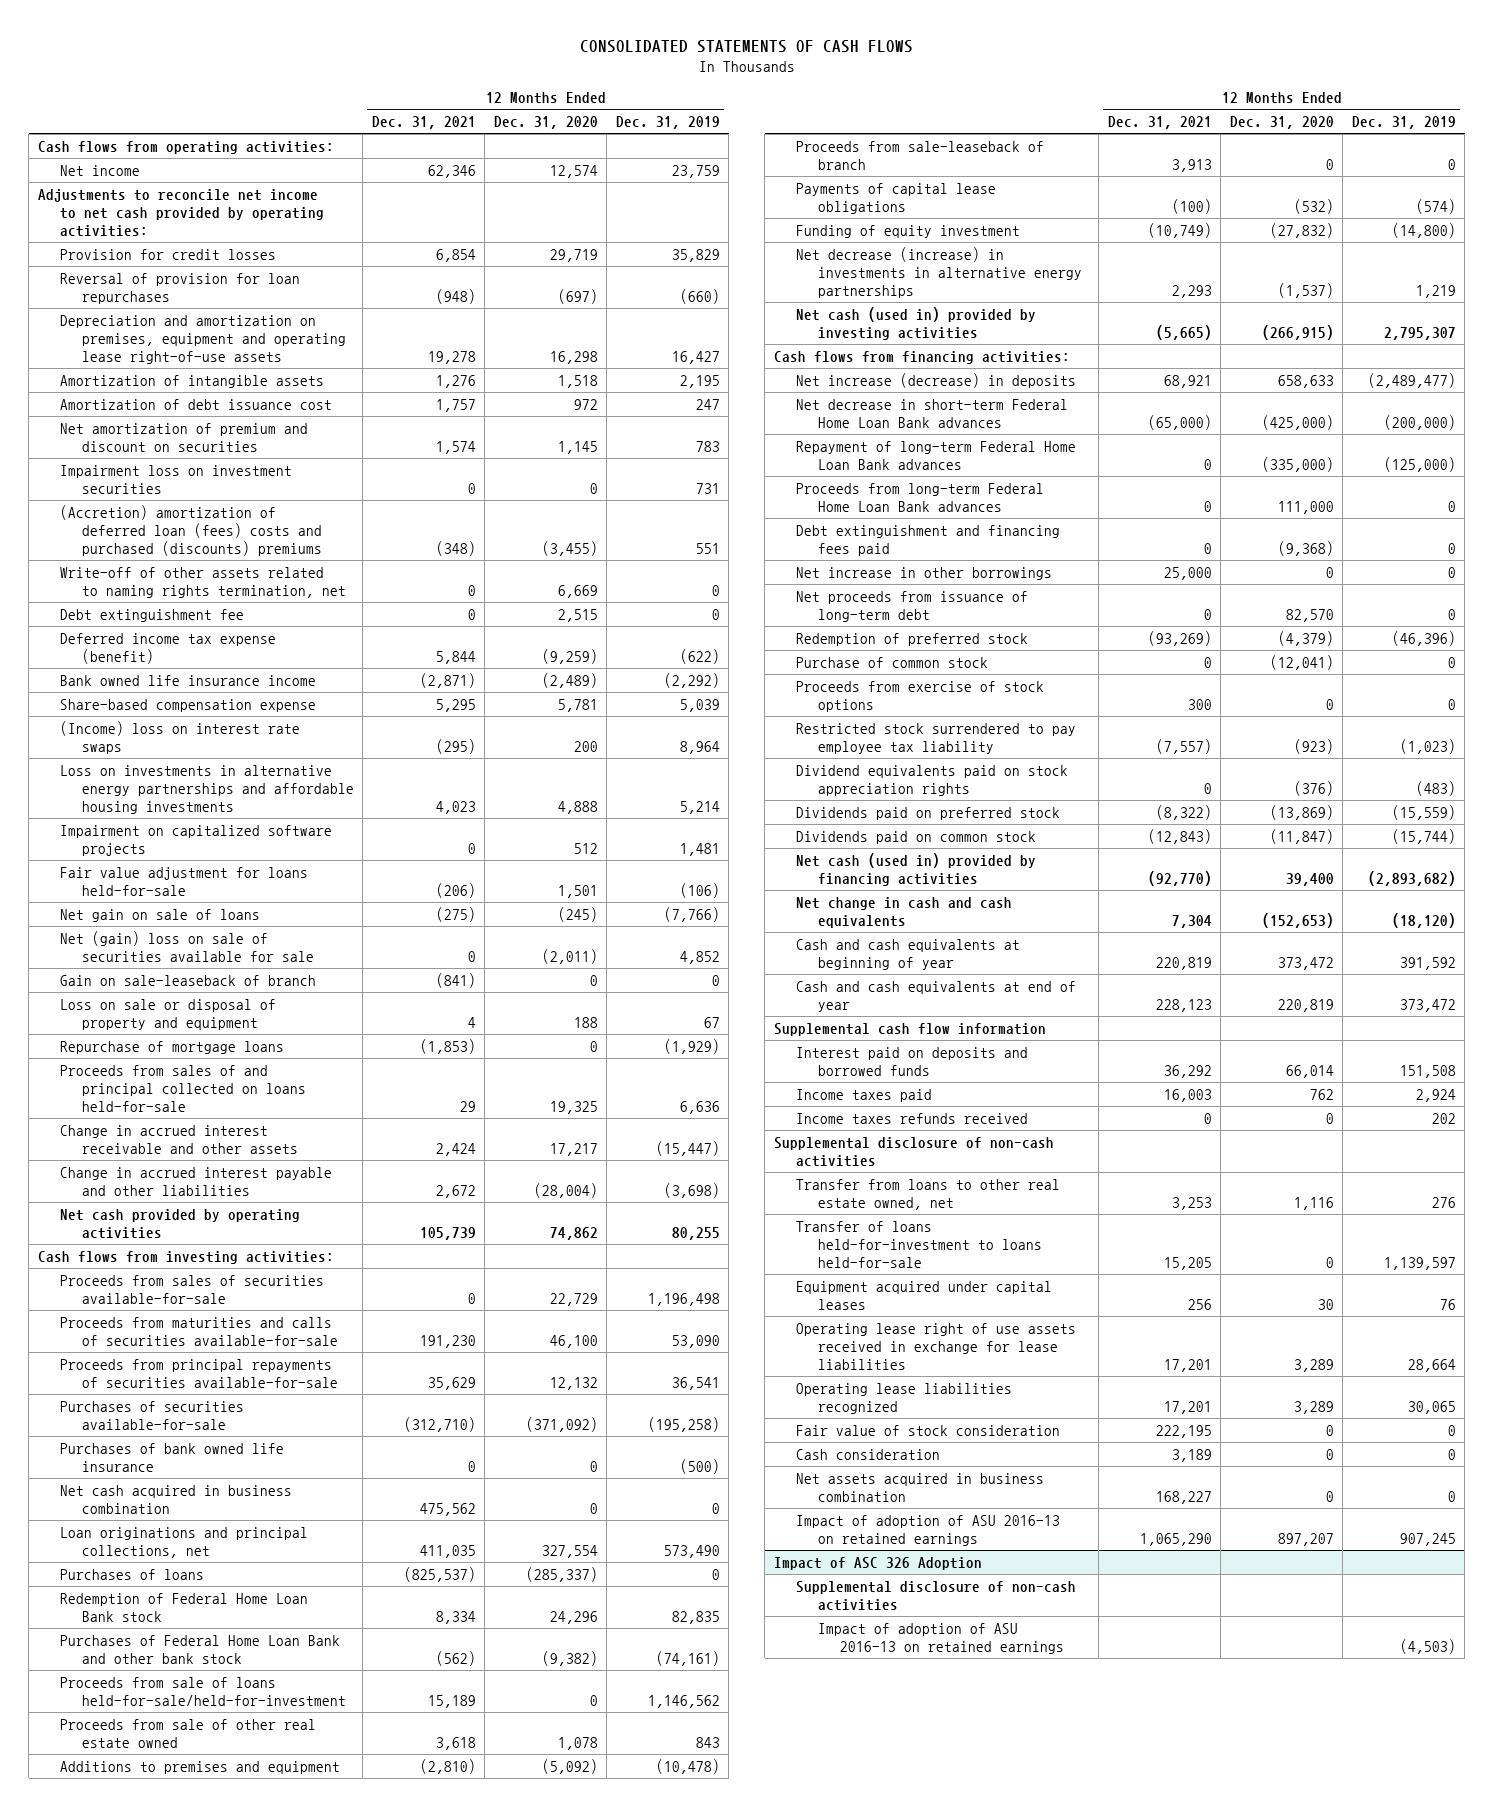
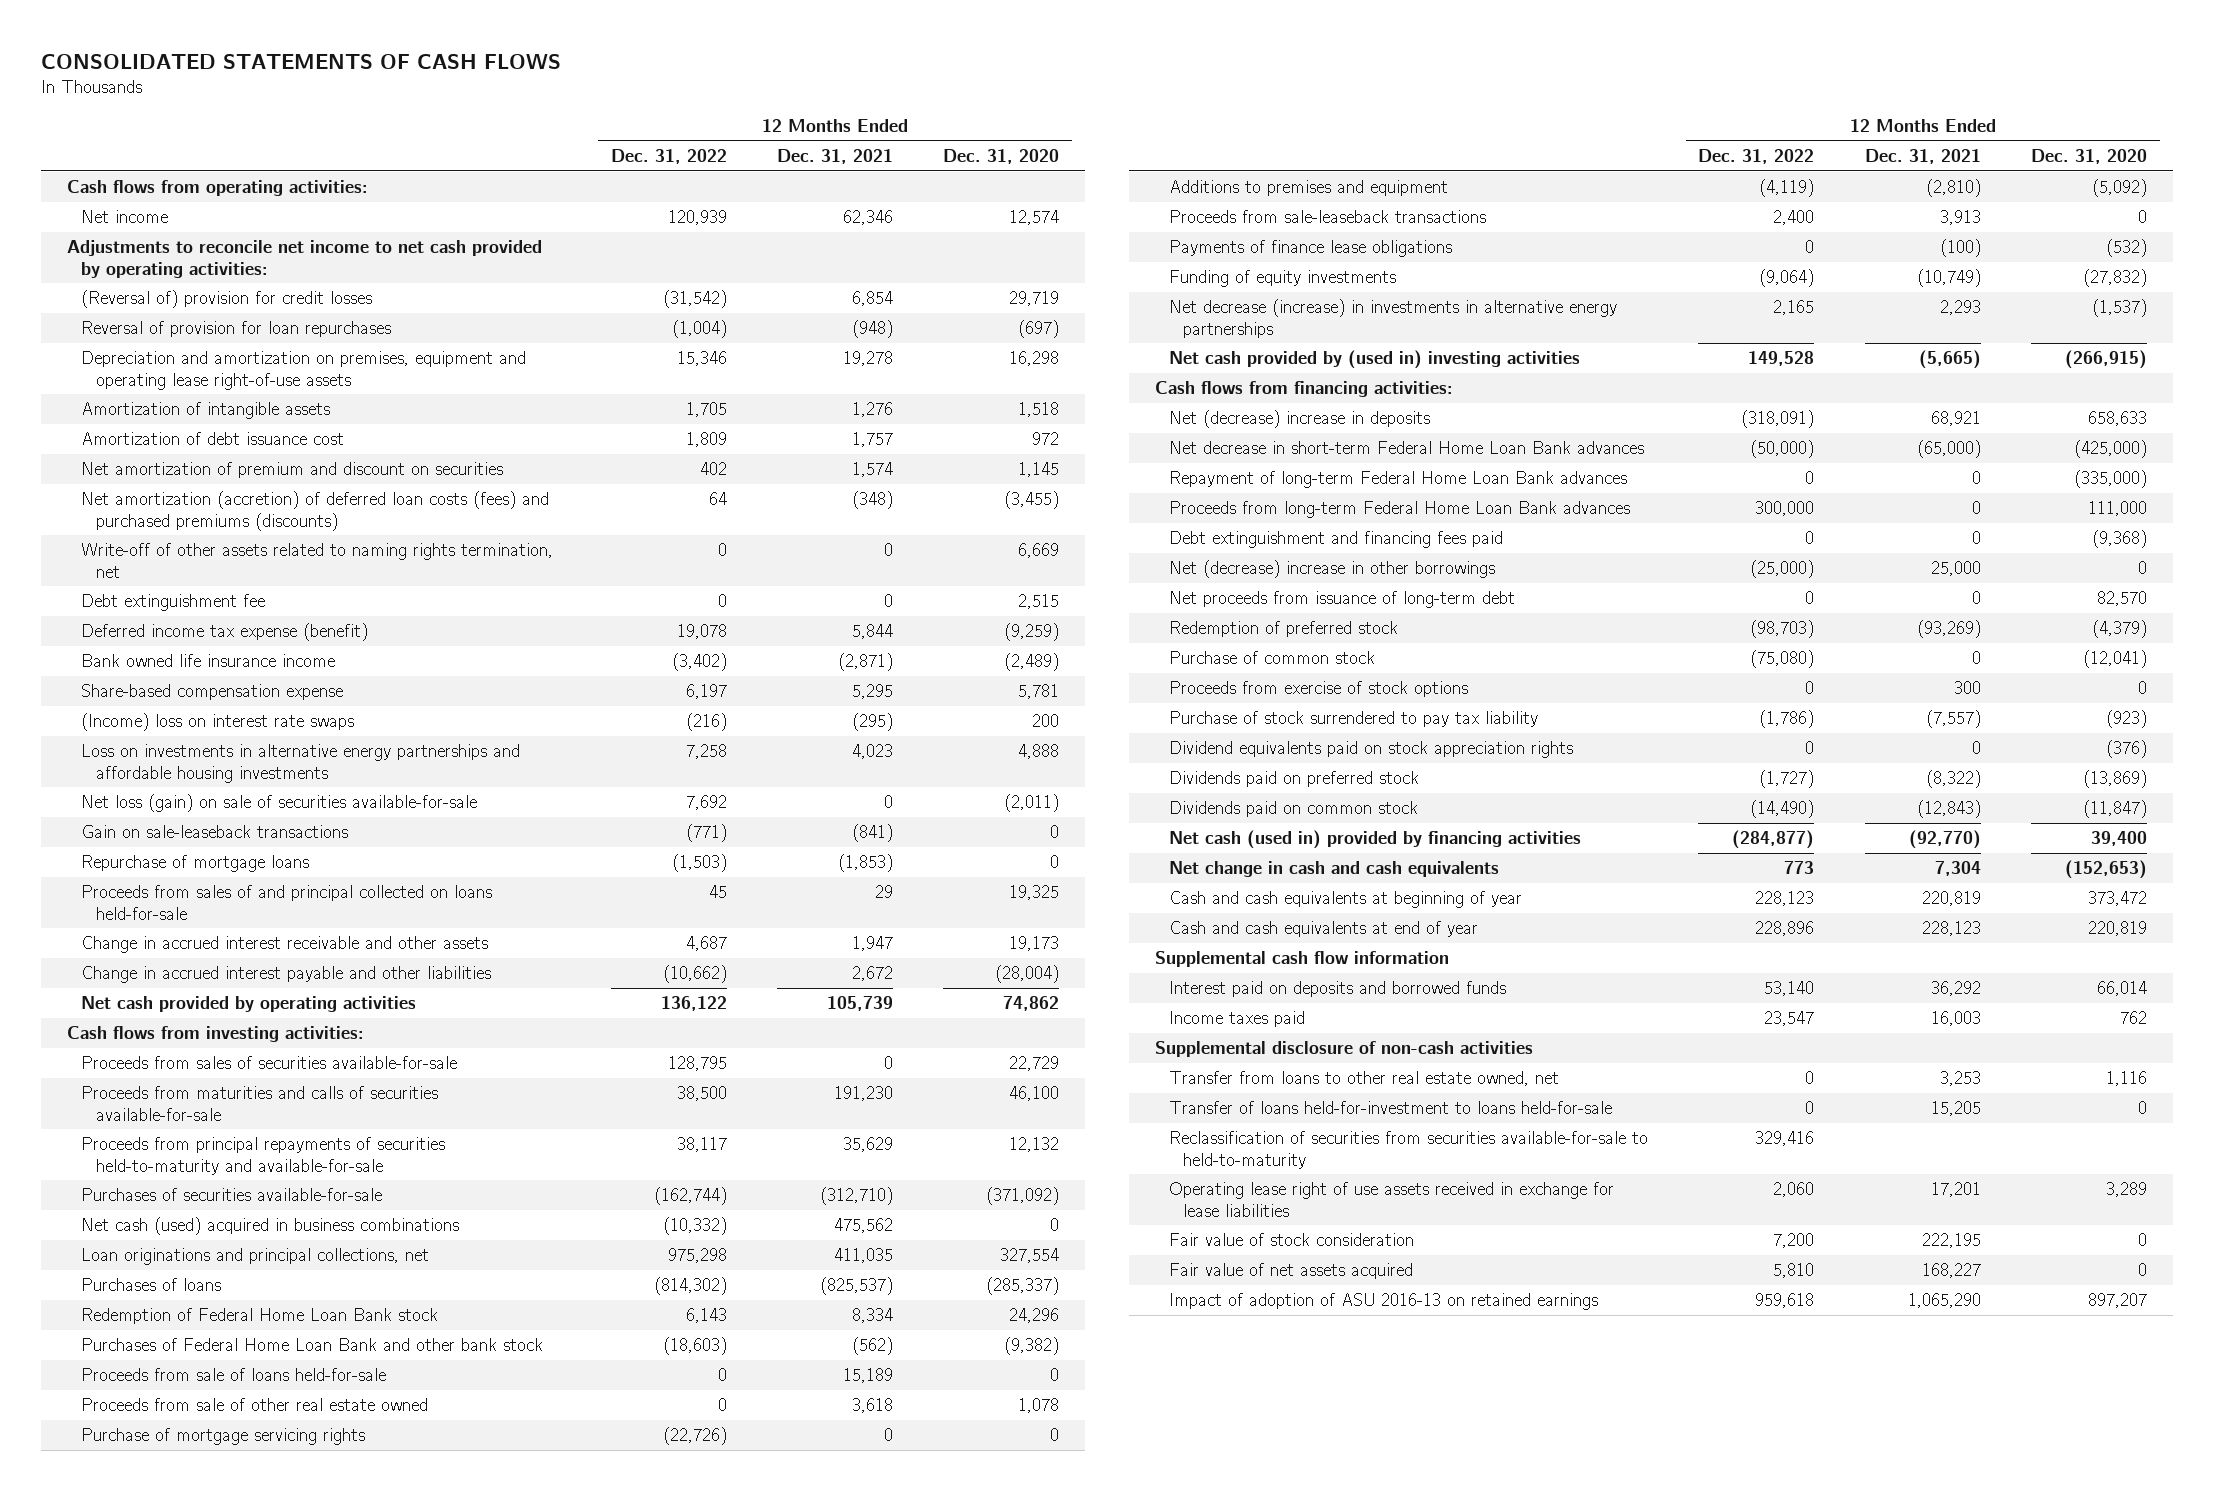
[615,116,720,130] Dec. 31, 2019 -> none
none -> [610,148,727,164] Dec. 31, 2022
[59,248,276,260] Provision for credit losses -> [81,290,373,309] (Reversal of) provision for credit losses
[59,464,292,494] Impairment loss on investment securities -> none
[59,504,322,557] (Accretion) amortization of deferred loan (fees) costs and purchased (discounts) premiums -> [81,491,550,531] Net amortization (accretion) of deferred loan costs (fees) and purchased premiums (discounts)
[59,824,332,856] Impairment on capitalized software projects -> none
[59,866,308,896] Fair value adjustment for loans held-for-sale -> none
[59,908,260,922] Net gain on sale of loans -> none
[59,998,276,1030] Loss on sale or disposal of property and equipment -> none
[59,930,314,962] Net (gain) loss on sale of securities available for sale -> [81,794,478,813] Net loss (gain) on sale of securities available-for-sale
[59,974,316,986] Gain on sale-leaseback of branch -> [81,825,349,839] Gain on sale-leaseback transactions
[435,1142,476,1156] 2,424 -> [852,936,894,952] 1,947
[549,1142,598,1156] 17,217 -> [1009,936,1060,952] 19,173
[59,1358,338,1388] Proceeds from principal repayments of securities available-for-sale -> [81,1137,446,1175] Proceeds from principal repayments of securities held-to-maturity and available-for-sale
[59,1442,284,1472] Purchases of bank owned life insurance -> none
[59,1484,292,1514] Net cash acquired in business combination -> [81,1217,460,1236] Net cash (used) acquired in business combinations
[59,1676,346,1706] Proceeds from sale of loans held-for-sale/held-for-investment -> [81,1368,387,1382] Proceeds from sale of loans held-for-sale
none -> [81,1428,366,1446] Purchase of mortgage servicing rights
[795,140,1044,170] Proceeds from sale-leaseback of branch -> [1169,210,1487,224] Proceeds from sale-leaseback transactions
[795,182,996,214] Payments of capital lease obligations -> [1169,240,1453,258] Payments of finance lease obligations
[795,224,1020,238] Funding of equity investment -> [1169,270,1397,288] Funding of equity investments
[795,306,1036,340] Net cash (used in) provided by investing activities -> [1169,350,1581,370] Net cash provided by (used in) investing activities
[795,372,1076,388] Net increase (decrease) in deposits -> [1169,410,1431,429] Net (decrease) increase in deposits
[795,566,1052,580] Net increase in other borrowings -> [1169,560,1496,579] Net (decrease) increase in other borrowings
[795,722,1076,754] Restricted stock surrendered to pay employee tax liability -> [1169,711,1539,728] Purchase of stock surrendered to pay tax liability
[795,1112,1028,1124] Income taxes refunds received -> none
[795,1280,1052,1310] Equipment acquired under capital leases -> none
none -> [1169,1131,1649,1169] Reclassification of securities from securities available-for-sale to held-to-maturity
[795,1382,1012,1414] Operating lease liabilities recognized -> none
[795,1448,940,1460] Cash consideration -> none
[795,1472,1044,1502] Net assets acquired in business combination -> [1169,1263,1414,1280] Fair value of net assets acquired
[773,1556,982,1570] Impact of ASC 326 Adoption -> none
[795,1580,1076,1611] Supplemental disclosure of non-cash activities -> none
[817,1622,1064,1654] Impact of adoption of ASU 2016-13 on retained earnings -> none

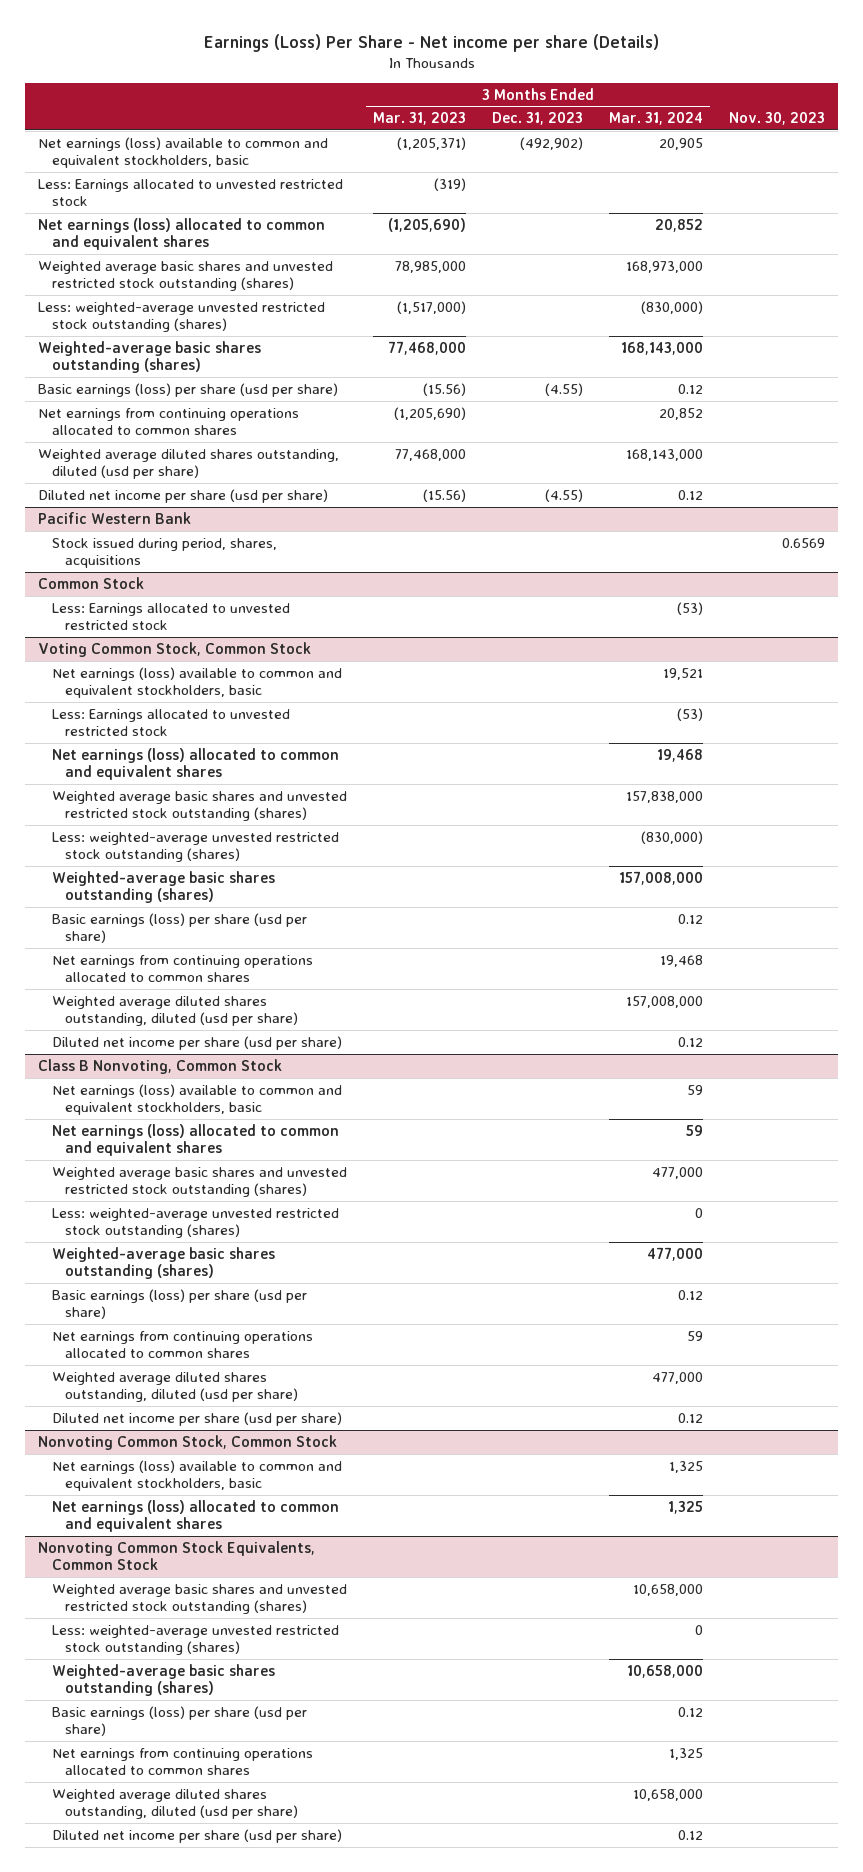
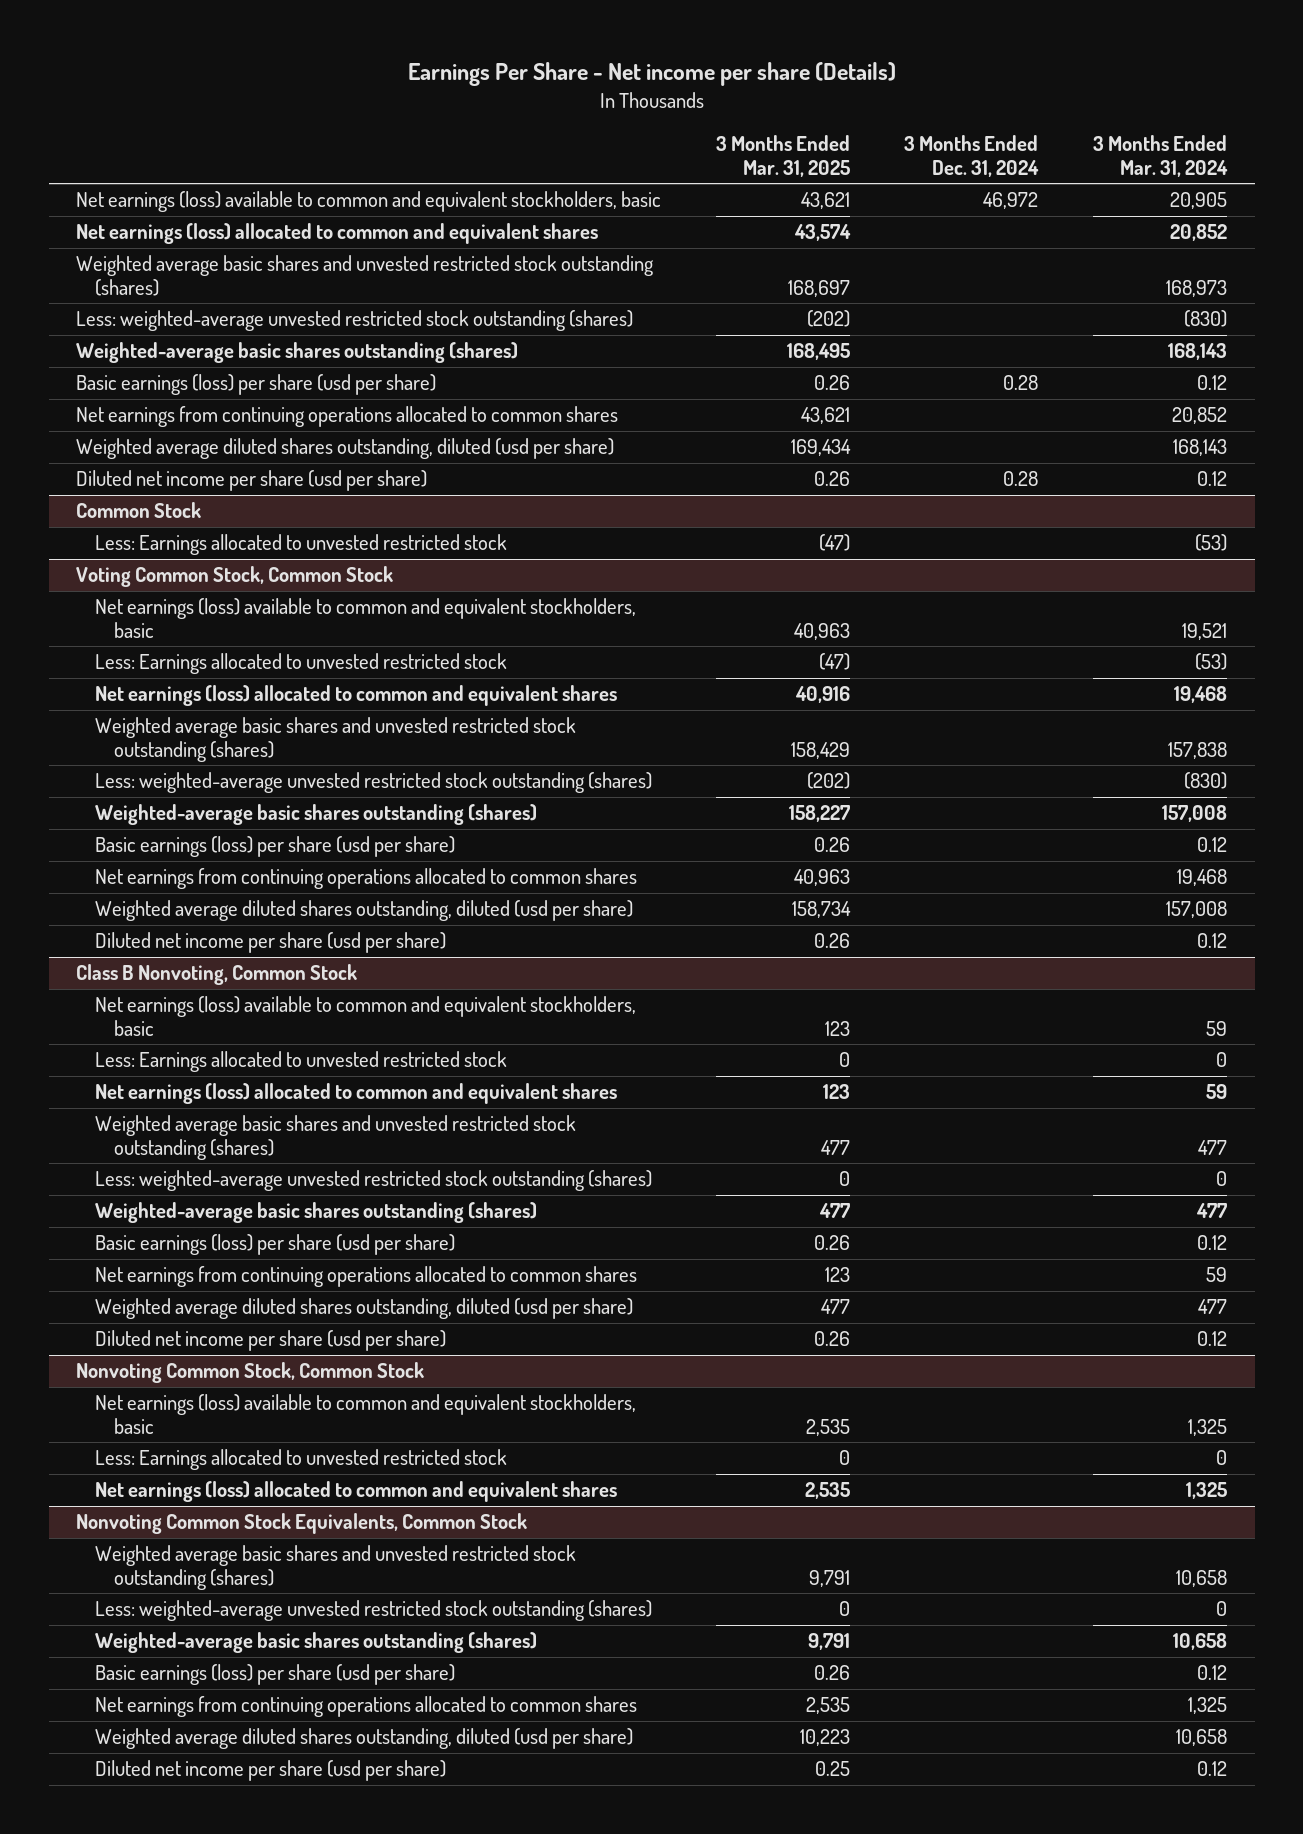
[203,33,659,52] Earnings (Loss) Per Share - Net income per share (Details) -> [407,62,896,87] Earnings Per Share - Net income per share (Details)
[372,112,466,126] Mar. 31, 2023 -> none
[491,112,583,126] Dec. 31, 2023 -> none
[729,112,826,126] Nov. 30, 2023 -> none
none -> [715,135,850,177] 3 Months Ended Mar. 31, 2025
none -> [904,135,1040,177] 3 Months Ended Dec. 31, 2024
[38,178,344,206] Less: Earnings allocated to unvested restricted stock -> none
[626,260,704,273] 168,973,000 -> [1166,279,1228,297] 168,973
[641,300,704,314] (830,000) -> [1184,310,1228,328] (830)
[621,341,704,355] 168,143,000 -> [1168,343,1228,361] 168,143
[626,448,704,461] 168,143,000 -> [1173,439,1228,457] 168,143
[38,511,192,524] Pacific Western Bank -> none
[51,537,277,568] Stock issued during period, shares, acquisitions -> none
[626,790,704,803] 157,838,000 -> [1168,741,1228,759] 157,838
[641,830,704,844] (830,000) -> [1184,772,1228,790] (830)
[619,870,704,885] 157,008,000 -> [1162,805,1228,823] 157,008
[626,995,704,1008] 157,008,000 -> [1166,901,1228,919] 157,008
none -> [95,1051,508,1073] Less: Earnings allocated to unvested restricted stock
[652,1166,704,1179] 477,000 -> [1198,1139,1228,1155] 477
[647,1246,704,1261] 477,000 -> [1196,1203,1228,1219] 477
[652,1371,704,1384] 477,000 -> [1198,1299,1228,1315] 477
none -> [95,1449,508,1471] Less: Earnings allocated to unvested restricted stock
[633,1583,704,1596] 10,658,000 -> [1176,1569,1228,1587] 10,658
[627,1664,704,1678] 10,658,000 -> [1173,1633,1228,1651] 10,658
[633,1788,704,1801] 10,658,000 -> [1176,1729,1228,1747] 10,658

